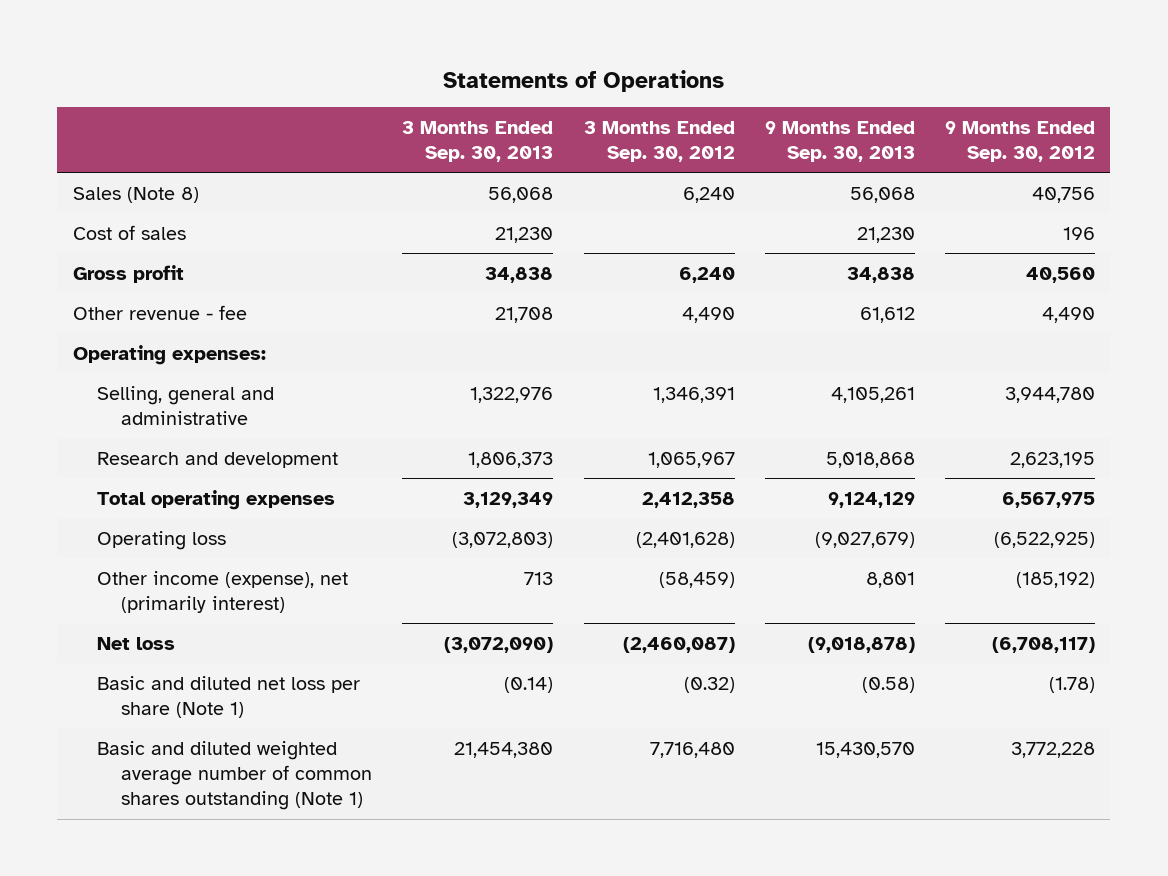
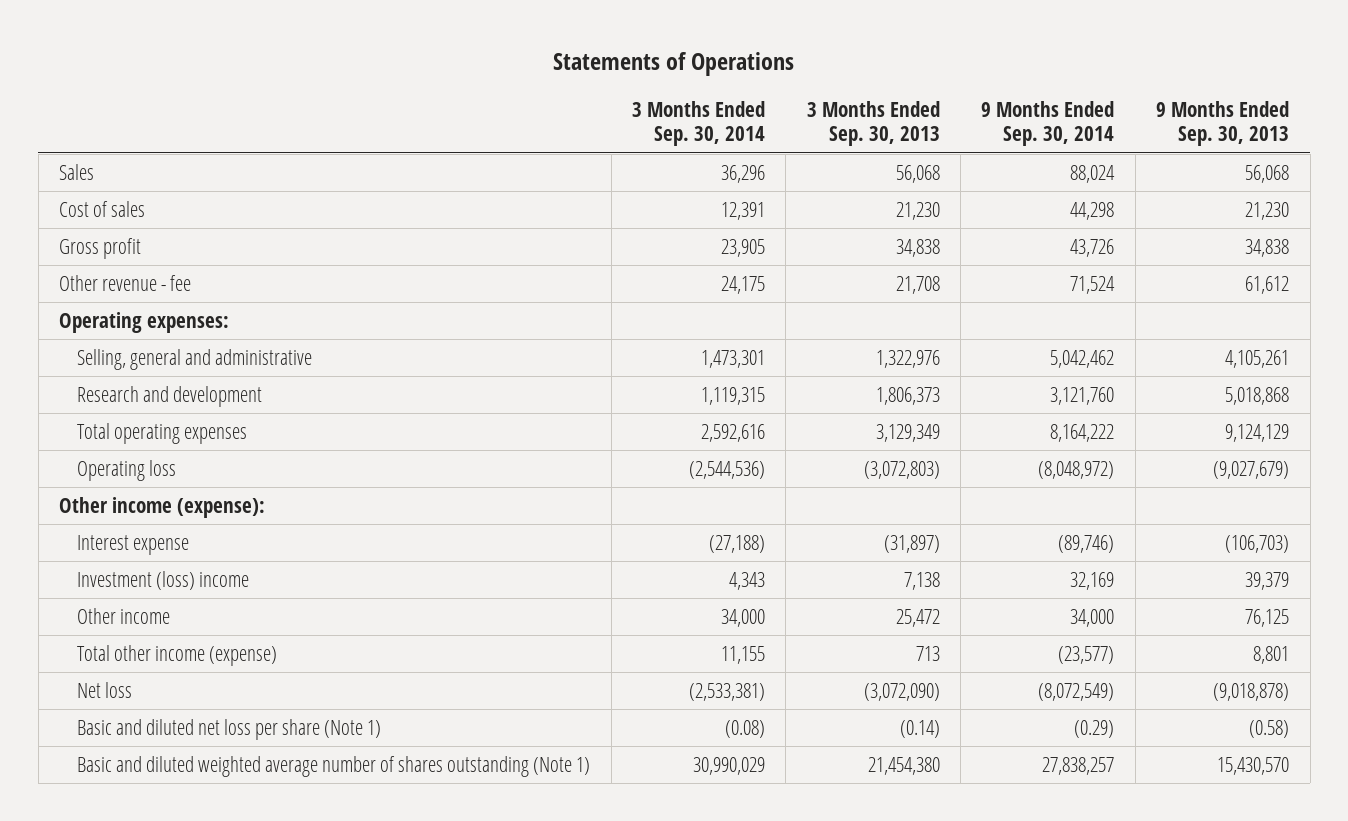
[583,120,735,162] 3 Months Ended Sep. 30, 2012 -> none
[945,120,1096,162] 9 Months Ended Sep. 30, 2012 -> none
none -> [631,101,765,147] 3 Months Ended Sep. 30, 2014
none -> [981,101,1115,147] 9 Months Ended Sep. 30, 2014
[72,186,199,203] Sales (Note 8) -> [58,163,94,180] Sales
none -> [58,496,265,518] Other income (expense):
none -> [77,534,190,555] Interest expense
none -> [77,570,250,590] Investment (loss) income
none -> [77,607,171,624] Other income
[96,570,348,613] Other income (expense), net (primarily interest) -> [77,644,278,666] Total other income (expense)
[96,740,373,811] Basic and diluted weighted average number of common shares outstanding (Note 1) -> [77,755,591,777] Basic and diluted weighted average number of shares outstanding (Note 1)

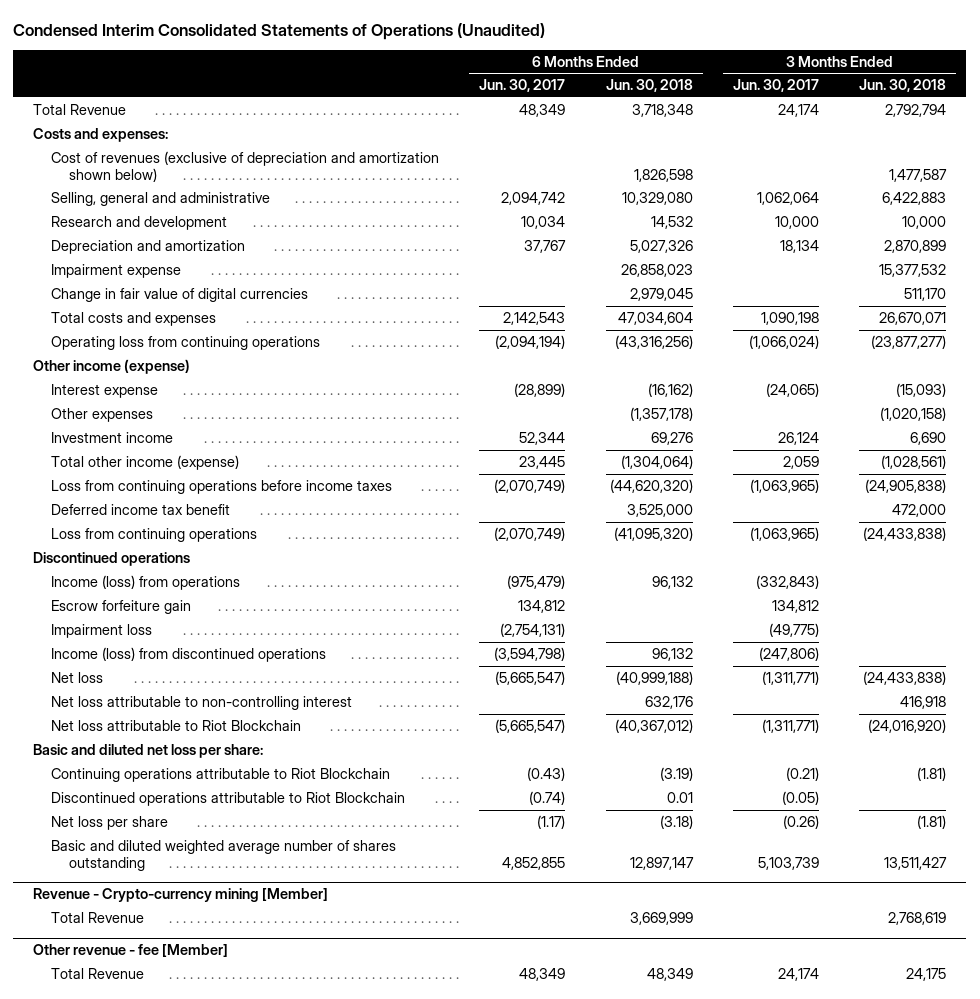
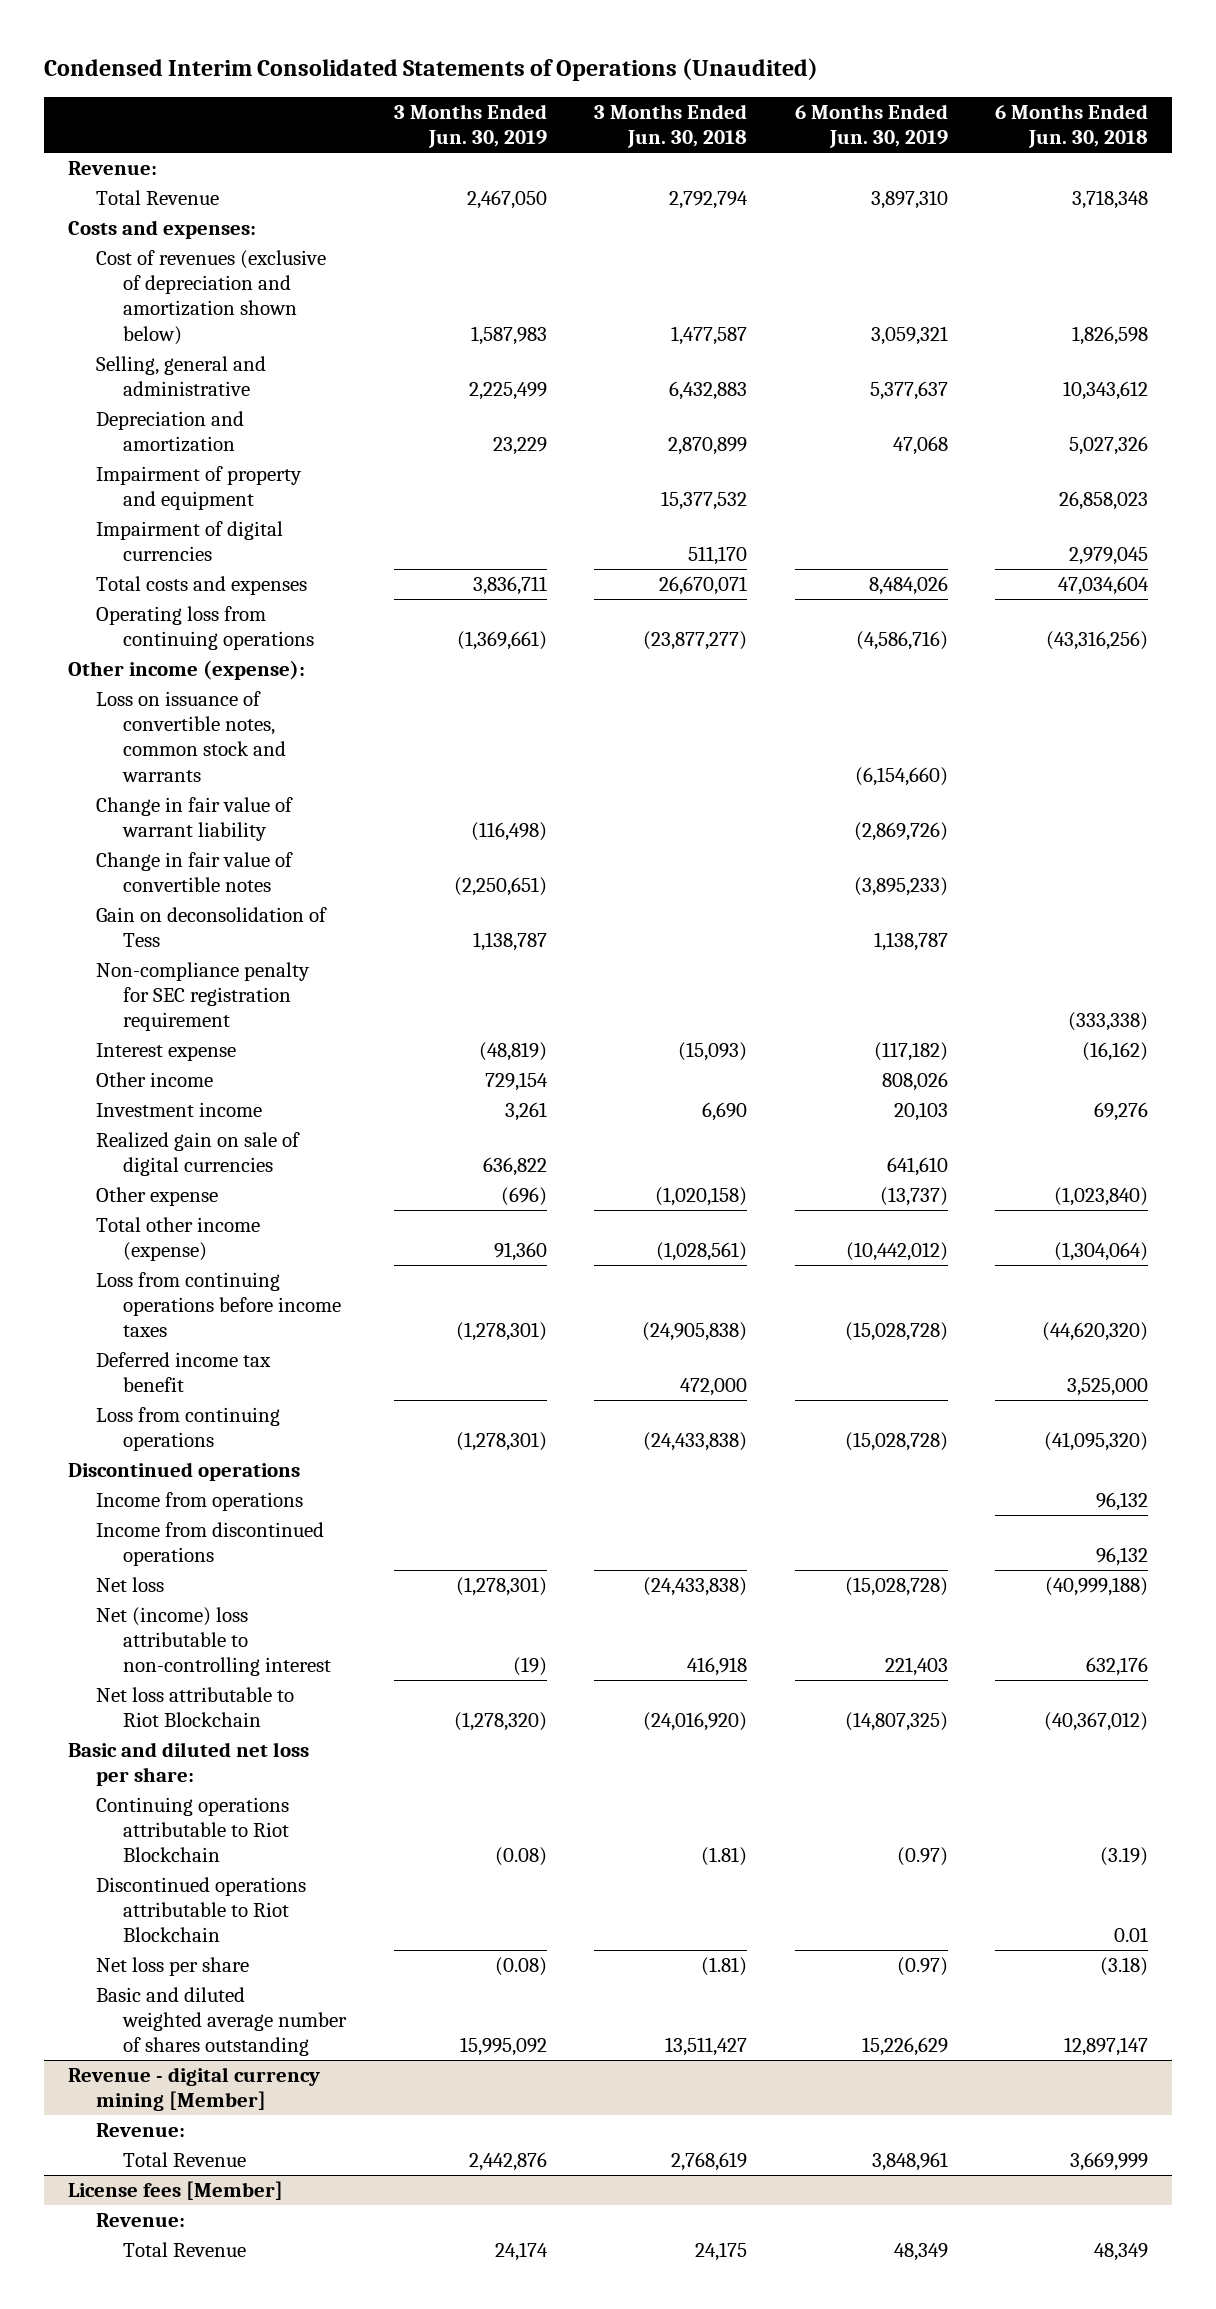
[479,79,566,93] Jun. 30, 2017 -> none
[732,79,819,93] Jun. 30, 2017 -> none
none -> [393,104,547,149] 3 Months Ended Jun. 30, 2019
none -> [794,104,948,149] 6 Months Ended Jun. 30, 2019
none -> [67,161,157,176] Revenue:
[51,215,228,230] Research and development -> none
[621,191,693,205] 10,329,080 -> [1063,381,1149,401] 10,343,612
[882,191,947,205] 6,422,883 -> [669,381,748,401] 6,432,883
[51,263,182,278] Impairment expense -> [95,466,302,511] Impairment of property and equipment
[51,287,309,302] Change in fair value of digital currencies -> [95,521,283,562] Impairment of digital currencies
[33,358,191,374] Other income (expense) -> [67,660,305,681] Other income (expense):
none -> [95,691,287,782] Loss on issuance of convertible notes, common stock and warrants
none -> [95,797,293,842] Change in fair value of warrant liability
none -> [95,852,293,893] Change in fair value of convertible notes
none -> [95,907,327,948] Gain on deconsolidation of Tess
none -> [95,962,310,1032] Non-compliance penalty for SEC registration requirement
[51,407,154,422] Other expenses -> none
none -> [95,1072,213,1088] Other income
none -> [95,1132,300,1177] Realized gain on sale of digital currencies
none -> [95,1187,218,1207] Other expense
[51,599,192,614] Escrow forfeiture gain -> none
[51,623,153,638] Impairment loss -> none
[51,574,241,590] Income (loss) from operations -> [95,1492,303,1512] Income from operations
[51,646,327,662] Income (loss) from discontinued operations -> [95,1522,324,1567] Income from discontinued operations
[51,695,353,710] Net loss attributable to non-controlling interest -> [95,1607,332,1677] Net (income) loss attributable to non-controlling interest
[33,888,329,903] Revenue - Crypto-currency mining [Member] -> [67,2067,320,2112] Revenue - digital currency mining [Member]
none -> [95,2123,185,2138] Revenue:
[33,944,229,958] Other revenue - fee [Member] -> [67,2181,283,2201] License fees [Member]
none -> [95,2213,185,2228] Revenue:

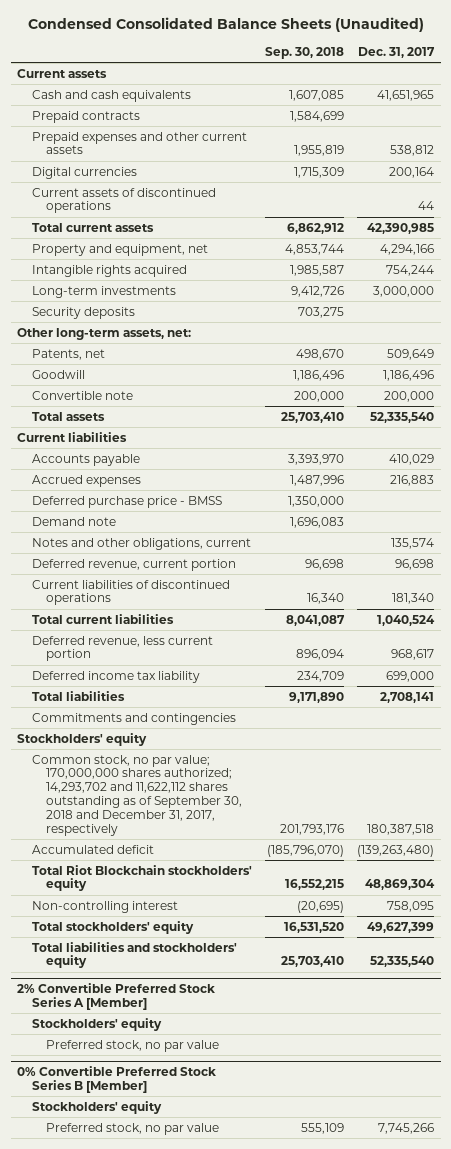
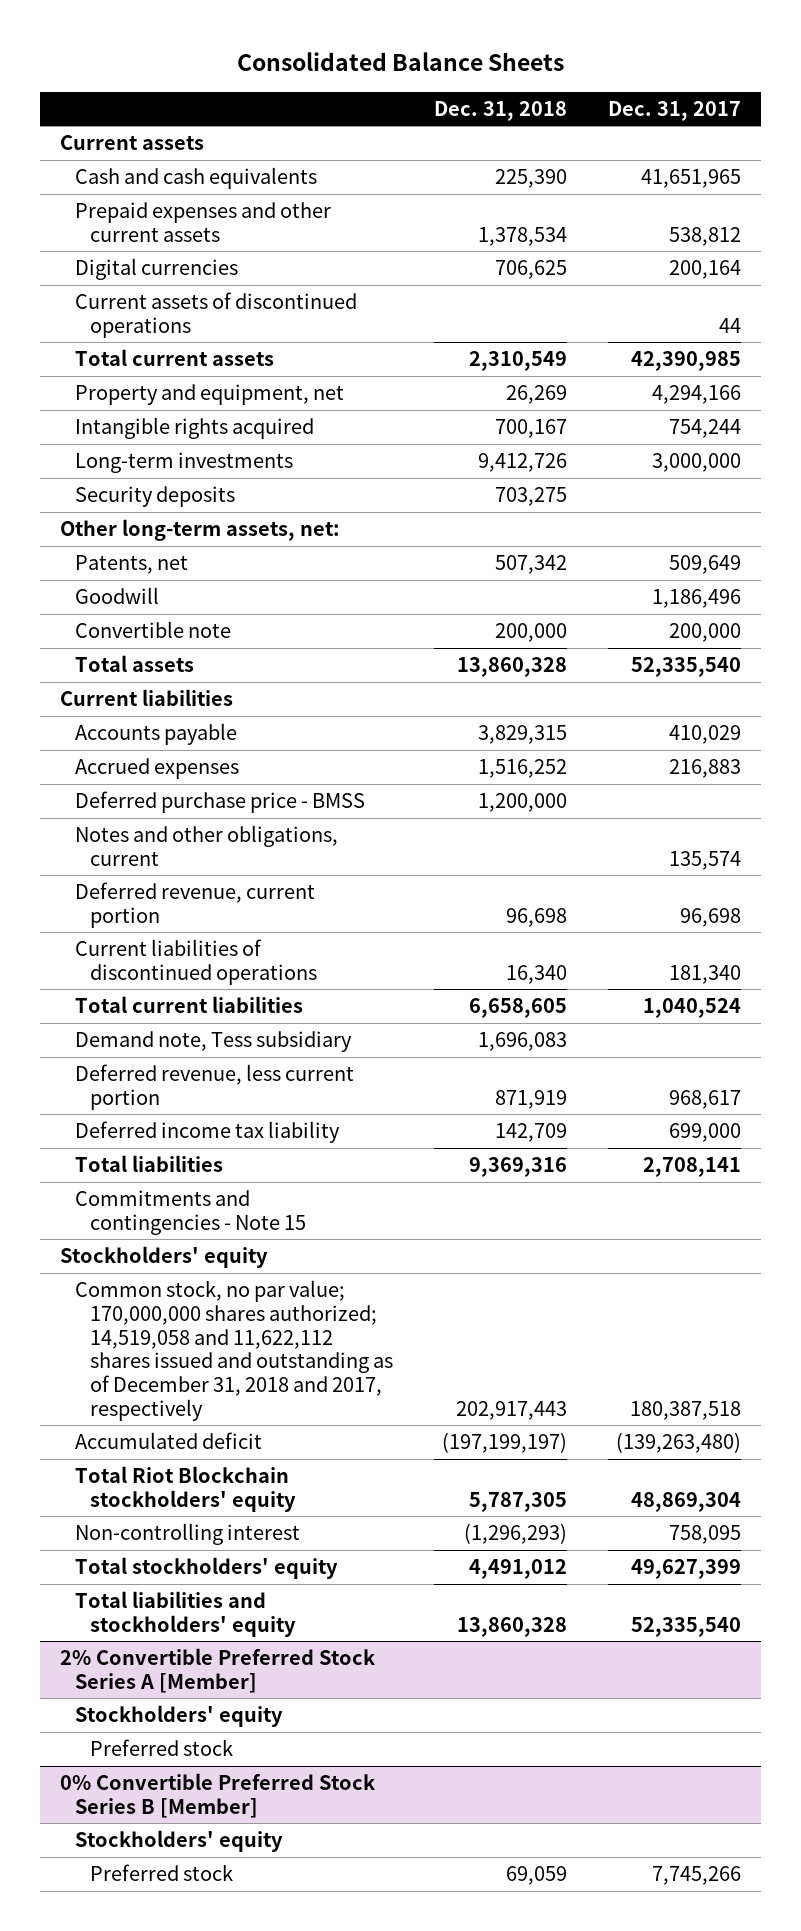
[27,17,424,33] Condensed Consolidated Balance Sheets (Unaudited) -> [236,52,564,72] Consolidated Balance Sheets
[264,47,344,60] Sep. 30, 2018 -> none
none -> [434,100,568,121] Dec. 31, 2018
[31,110,140,123] Prepaid contracts -> none
[31,516,116,526] Demand note -> none
none -> [75,1031,353,1053] Demand note, Tess subsidiary
[31,712,236,725] Commitments and contingencies -> [75,1190,307,1235] Commitments and contingencies - Note 15
[31,754,242,837] Common stock, no par value; 170,000,000 shares authorized; 14,293,702 and 11,622,112 shares outstanding as of September 30, 2018 and December 31, 2017, respectively -> [75,1280,394,1421] Common stock, no par value; 170,000,000 shares authorized; 14,519,058 and 11,622,112 shares issued and outstanding as of December 31, 2018 and 2017, respectively
[45,1039,219,1052] Preferred stock, no par value -> [90,1739,234,1757] Preferred stock
[45,1122,219,1135] Preferred stock, no par value -> [90,1864,234,1882] Preferred stock

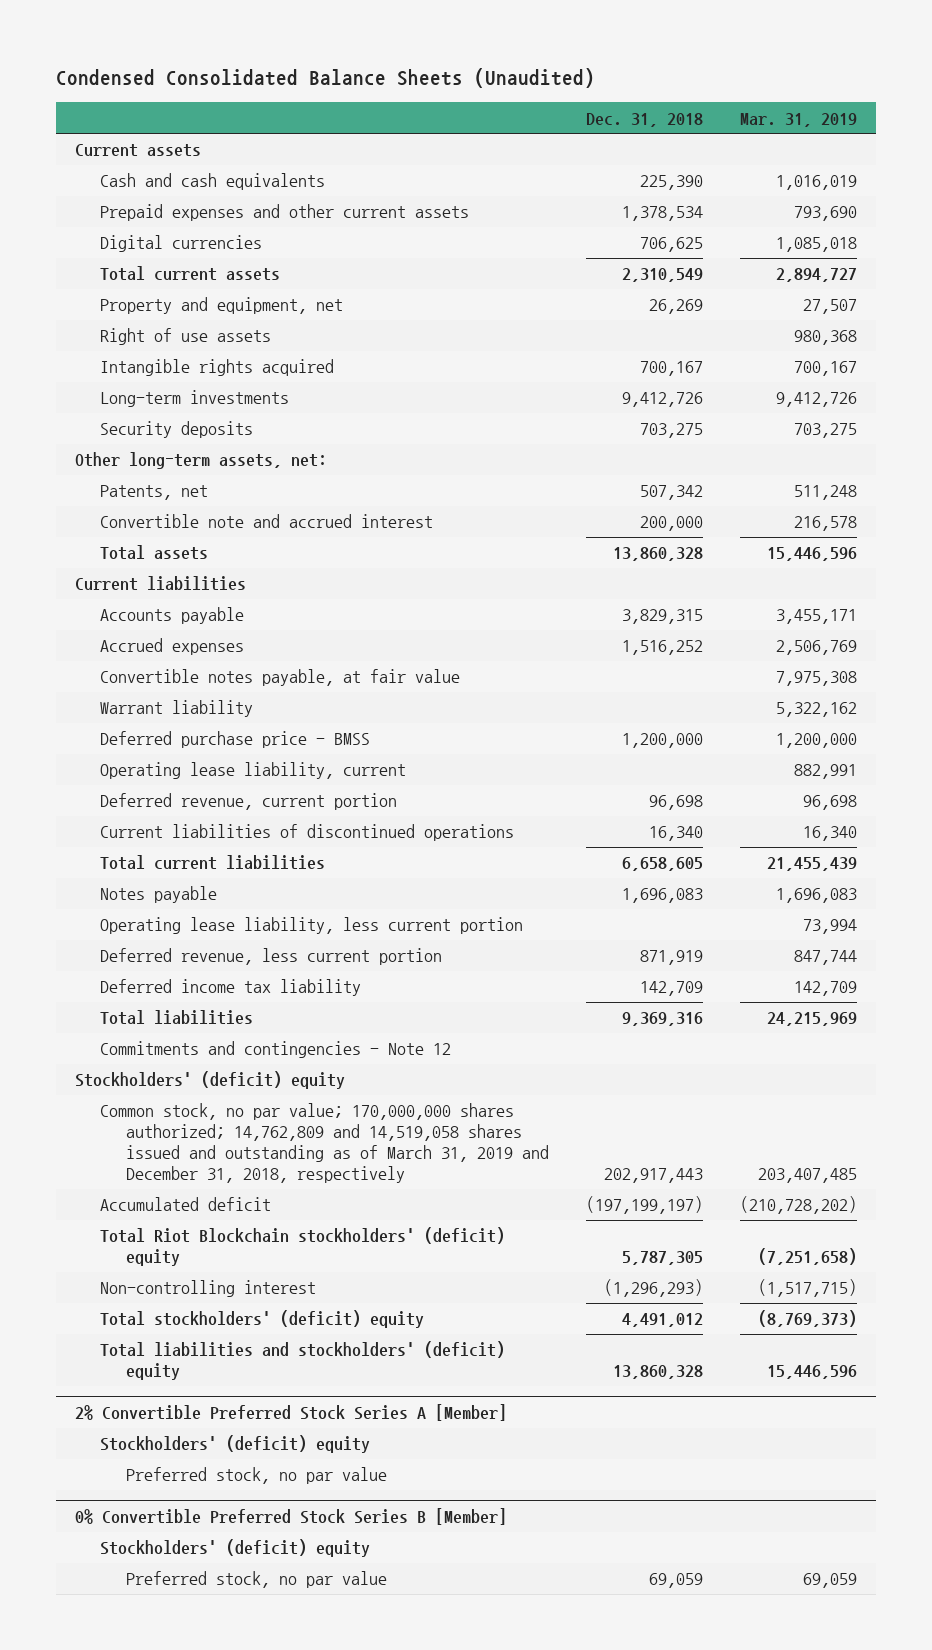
[236,52,564,72] Consolidated Balance Sheets -> [56,68,596,89] Condensed Consolidated Balance Sheets (Unaudited)
[607,100,741,121] Dec. 31, 2017 -> none
none -> [740,112,858,127] Mar. 31, 2019
[75,292,358,338] Current assets of discontinued operations -> none
none -> [100,328,272,346] Right of use assets
[75,587,160,605] Goodwill -> none
[75,621,232,639] Convertible note -> [100,514,434,529] Convertible note and accrued interest
none -> [100,669,461,687] Convertible notes payable, at fair value
none -> [100,700,254,718] Warrant liability
[75,825,339,866] Notes and other obligations, current -> none
none -> [100,762,407,780] Operating lease liability, current
[75,1031,353,1053] Demand note, Tess subsidiary -> [100,886,218,904] Notes payable
none -> [100,917,524,935] Operating lease liability, less current portion
[75,1190,307,1235] Commitments and contingencies - Note 15 -> [100,1041,452,1059] Commitments and contingencies - Note 12
[60,1246,269,1269] Stockholders' equity -> [74,1071,345,1090] Stockholders' (deficit) equity
[75,1280,394,1421] Common stock, no par value; 170,000,000 shares authorized; 14,519,058 and 11,622,112 shares issued and outstanding as of December 31, 2018 and 2017, respectively -> [100,1103,549,1184] Common stock, no par value; 170,000,000 shares authorized; 14,762,809 and 14,519,058 shares issued and outstanding as of March 31, 2019 and December 31, 2018, respectively
[75,1466,297,1512] Total Riot Blockchain stockholders' equity -> [100,1227,506,1267] Total Riot Blockchain stockholders' (deficit) equity
[75,1557,339,1580] Total stockholders' equity -> [100,1310,425,1329] Total stockholders' (deficit) equity
[75,1591,297,1637] Total liabilities and stockholders' equity -> [100,1341,506,1381] Total liabilities and stockholders' (deficit) equity
[75,1705,284,1728] Stockholders' equity -> [100,1435,371,1454] Stockholders' (deficit) equity
[90,1739,234,1757] Preferred stock -> [125,1467,387,1485] Preferred stock, no par value
[75,1830,284,1853] Stockholders' equity -> [100,1539,371,1558] Stockholders' (deficit) equity
[90,1864,234,1882] Preferred stock -> [125,1571,387,1589] Preferred stock, no par value

